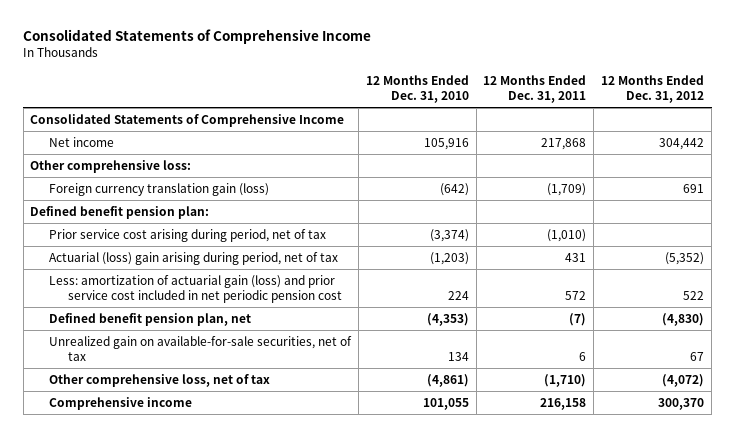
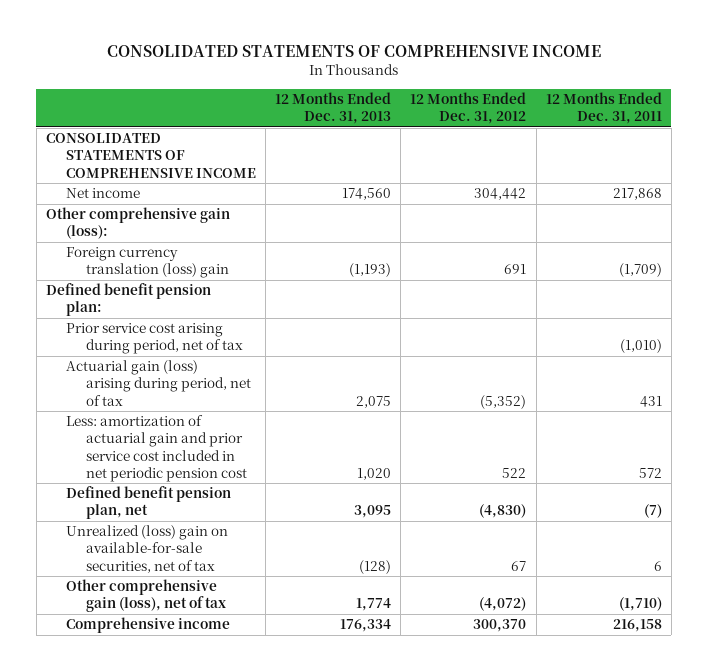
[23,29,372,45] Consolidated Statements of Comprehensive Income -> [106,45,601,58] CONSOLIDATED STATEMENTS OF COMPREHENSIVE INCOME
[365,75,469,104] 12 Months Ended Dec. 31, 2010 -> none
none -> [275,91,392,125] 12 Months Ended Dec. 31, 2013
[30,113,345,127] Consolidated Statements of Comprehensive Income -> [45,133,256,178] CONSOLIDATED STATEMENTS OF COMPREHENSIVE INCOME
[30,159,192,173] Other comprehensive loss: -> [45,207,230,240] Other comprehensive gain (loss):
[49,182,270,196] Foreign currency translation gain (loss) -> [65,247,229,279] Foreign currency translation (loss) gain
[49,251,339,265] Actuarial (loss) gain arising during period, net of tax -> [65,360,251,406] Actuarial gain (loss) arising during period, net of tax
[49,274,342,303] Less: amortization of actuarial gain (loss) and prior service cost included in net periodic pension cost -> [65,415,247,482] Less: amortization of actuarial gain and prior service cost included in net periodic pension cost
[49,335,353,361] Unrealized gain on available-for-sale securities, net of tax -> [65,525,228,573] Unrealized (loss) gain on available-for-sale securities, net of tax
[49,373,271,387] Other comprehensive loss, net of tax -> [65,579,226,613] Other comprehensive gain (loss), net of tax

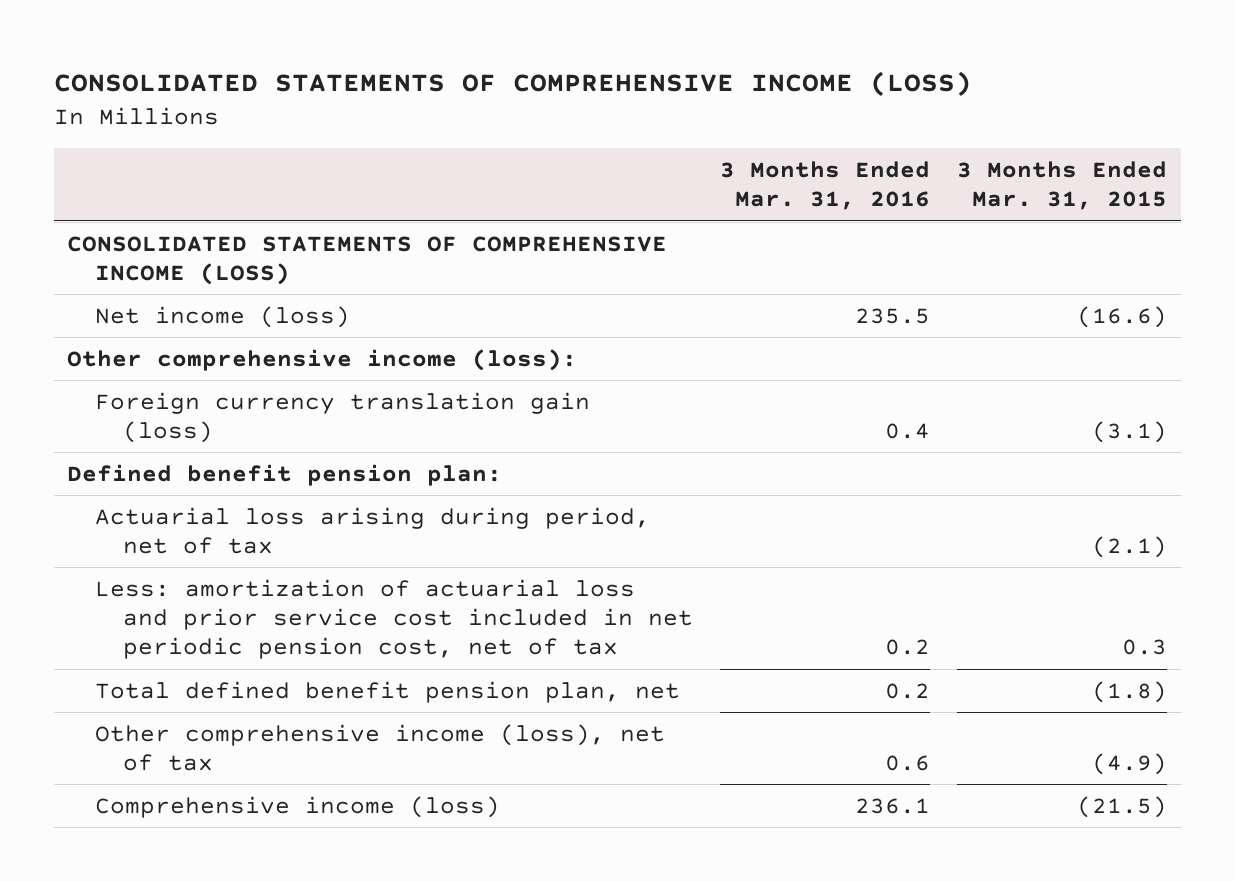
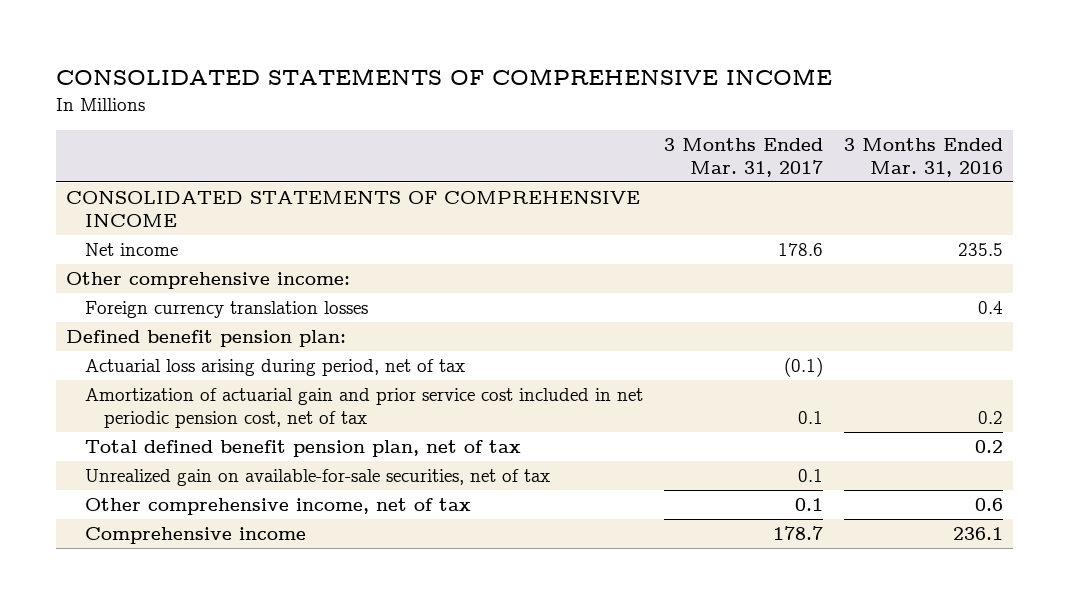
[53,71,972,97] CONSOLIDATED STATEMENTS OF COMPREHENSIVE INCOME (LOSS) -> [55,68,832,86] CONSOLIDATED STATEMENTS OF COMPREHENSIVE INCOME
[957,160,1168,211] 3 Months Ended Mar. 31, 2015 -> none
none -> [663,137,823,177] 3 Months Ended Mar. 31, 2017
[67,235,668,286] CONSOLIDATED STATEMENTS OF COMPREHENSIVE INCOME (LOSS) -> [66,191,641,228] CONSOLIDATED STATEMENTS OF COMPREHENSIVE INCOME
[95,305,351,328] Net income (loss) -> [85,243,179,257] Net income
[67,348,578,371] Other comprehensive income (loss): -> [66,272,351,290] Other comprehensive income:
[95,391,591,444] Foreign currency translation gain (loss) -> [85,301,369,319] Foreign currency translation losses
[95,578,694,660] Less: amortization of actuarial loss and prior service cost included in net periodic pension cost, net of tax -> [85,388,644,429] Amortization of actuarial gain and prior service cost included in net periodic pension cost, net of tax
[95,680,681,703] Total defined benefit pension plan, net -> [85,440,522,458] Total defined benefit pension plan, net of tax
none -> [85,469,551,487] Unrealized gain on available-for-sale securities, net of tax
[95,723,666,772] Other comprehensive income (loss), net of tax -> [85,498,472,516] Other comprehensive income, net of tax
[95,795,501,818] Comprehensive income (loss) -> [85,527,307,545] Comprehensive income

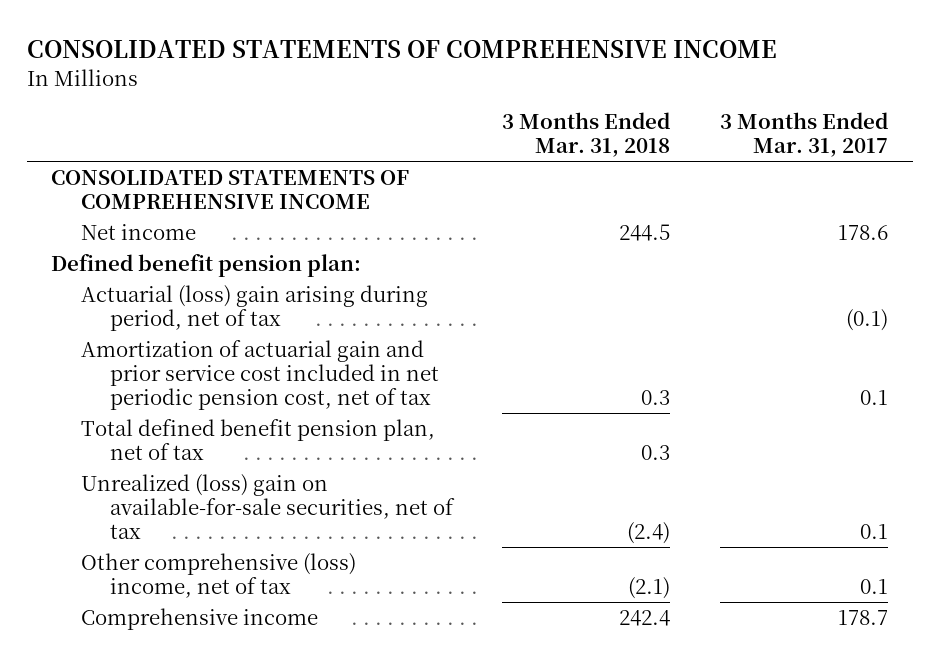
[843,137,1003,177] 3 Months Ended Mar. 31, 2016 -> none
none -> [502,112,671,158] 3 Months Ended Mar. 31, 2018
[66,272,351,290] Other comprehensive income: -> none
[85,301,369,319] Foreign currency translation losses -> none
[85,359,466,377] Actuarial loss arising during period, net of tax -> [80,285,428,332] Actuarial (loss) gain arising during period, net of tax
[85,469,551,487] Unrealized gain on available-for-sale securities, net of tax -> [80,474,455,540] Unrealized (loss) gain on available-for-sale securities, net of tax
[85,498,472,516] Other comprehensive income, net of tax -> [80,553,356,599] Other comprehensive (loss) income, net of tax

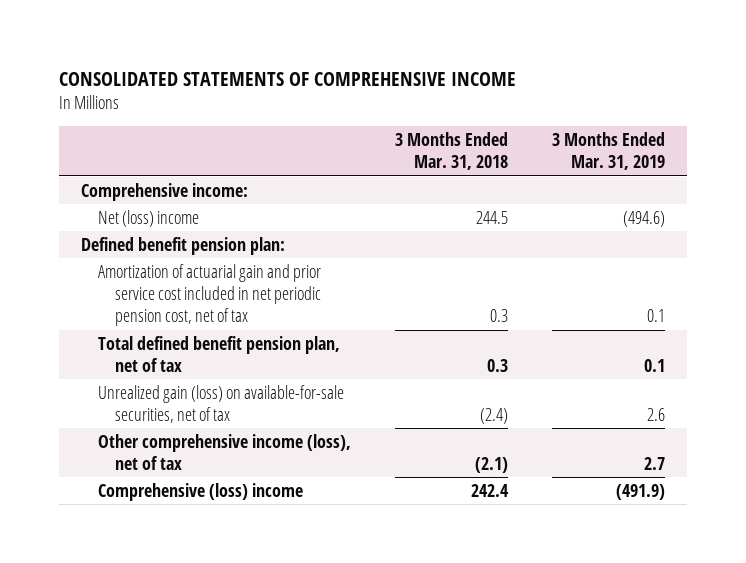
[720,112,889,158] 3 Months Ended Mar. 31, 2017 -> none
none -> [551,132,665,171] 3 Months Ended Mar. 31, 2019
[51,170,410,210] CONSOLIDATED STATEMENTS OF COMPREHENSIVE INCOME -> none
none -> [80,182,248,201] Comprehensive income:
[80,224,196,241] Net income -> [97,209,199,227] Net (loss) income
[80,285,428,332] Actuarial (loss) gain arising during period, net of tax -> none
[80,474,455,540] Unrealized (loss) gain on available-for-sale securities, net of tax -> [97,384,344,424] Unrealized gain (loss) on available-for-sale securities, net of tax
[80,553,356,599] Other comprehensive (loss) income, net of tax -> [97,433,351,471] Other comprehensive income (loss), net of tax
[80,608,318,631] Comprehensive income -> [97,482,303,501] Comprehensive (loss) income

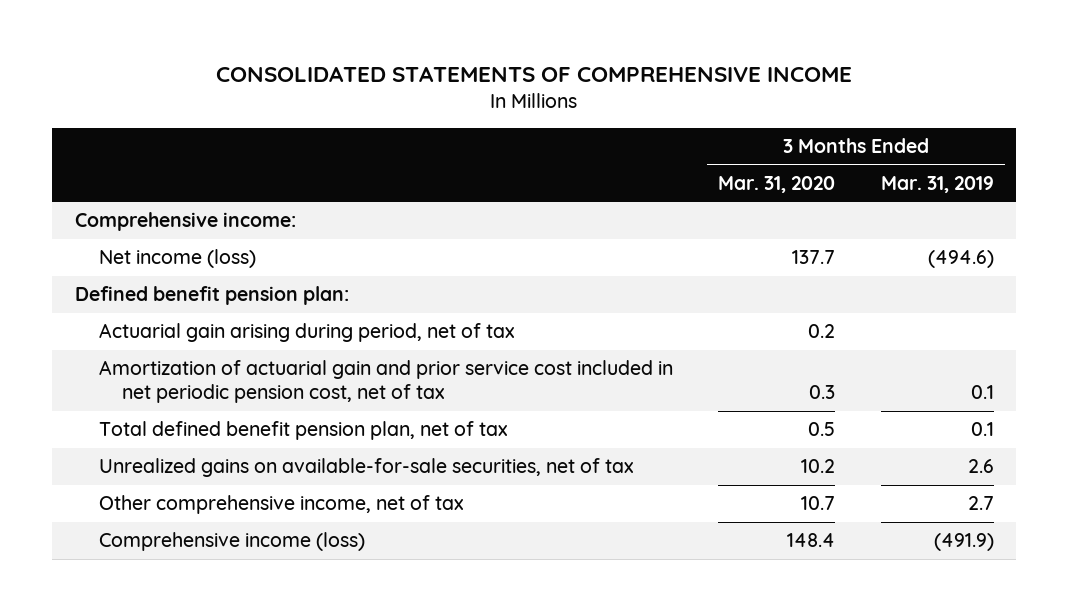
[394,132,508,171] 3 Months Ended Mar. 31, 2018 -> none
none -> [718,175,836,193] Mar. 31, 2020
[97,209,199,227] Net (loss) income -> [98,249,256,269] Net income (loss)
none -> [98,323,515,343] Actuarial gain arising during period, net of tax
[97,384,344,424] Unrealized gain (loss) on available-for-sale securities, net of tax -> [98,458,634,478] Unrealized gains on available-for-sale securities, net of tax
[97,433,351,471] Other comprehensive income (loss), net of tax -> [98,495,464,515] Other comprehensive income, net of tax
[97,482,303,501] Comprehensive (loss) income -> [98,532,365,552] Comprehensive income (loss)

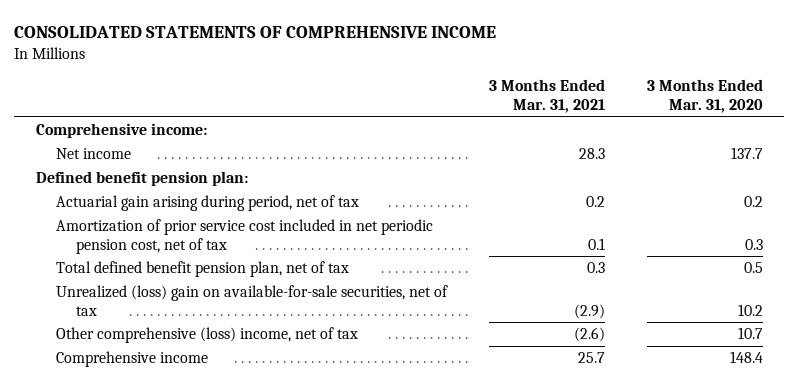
[880,175,994,193] Mar. 31, 2019 -> none
none -> [488,79,605,113] 3 Months Ended Mar. 31, 2021
[98,249,256,269] Net income (loss) -> [55,148,131,160] Net income
[98,360,673,404] Amortization of actuarial gain and prior service cost included in net periodic pension cost, net of tax -> [55,219,433,254] Amortization of prior service cost included in net periodic pension cost, net of tax
[98,458,634,478] Unrealized gains on available-for-sale securities, net of tax -> [55,285,448,316] Unrealized (loss) gain on available-for-sale securities, net of tax
[98,495,464,515] Other comprehensive income, net of tax -> [55,327,358,344] Other comprehensive (loss) income, net of tax
[98,532,365,552] Comprehensive income (loss) -> [55,351,208,368] Comprehensive income

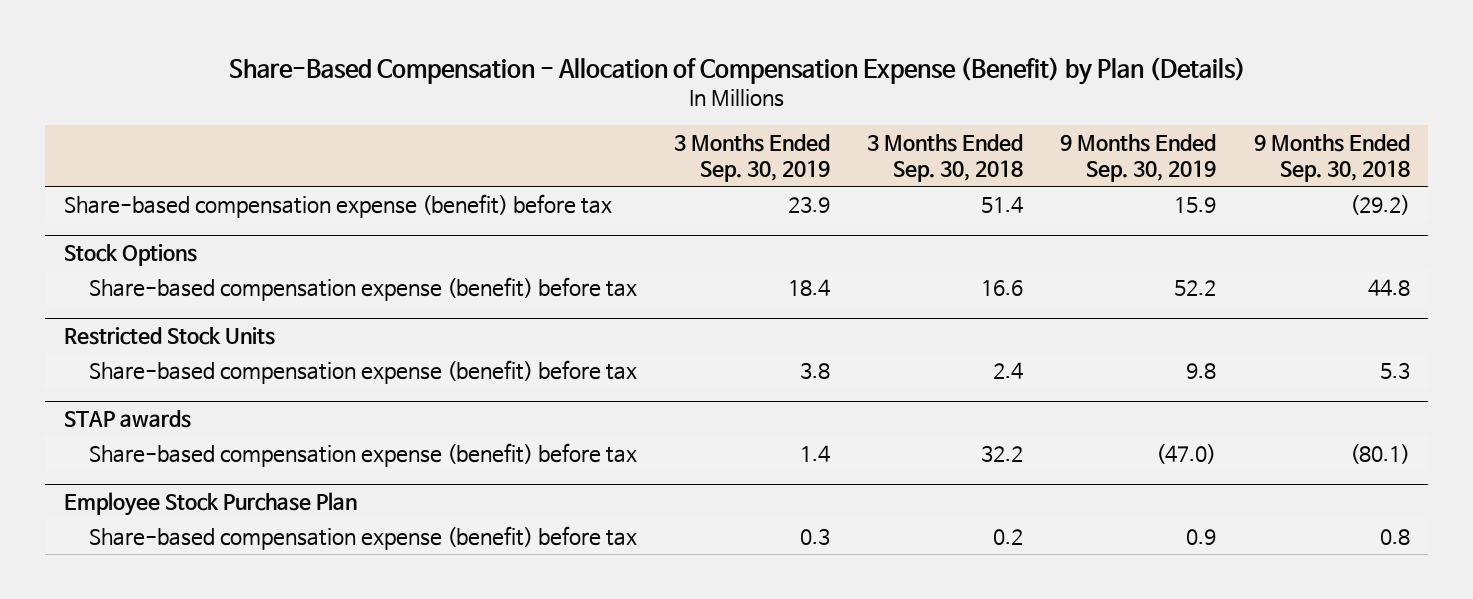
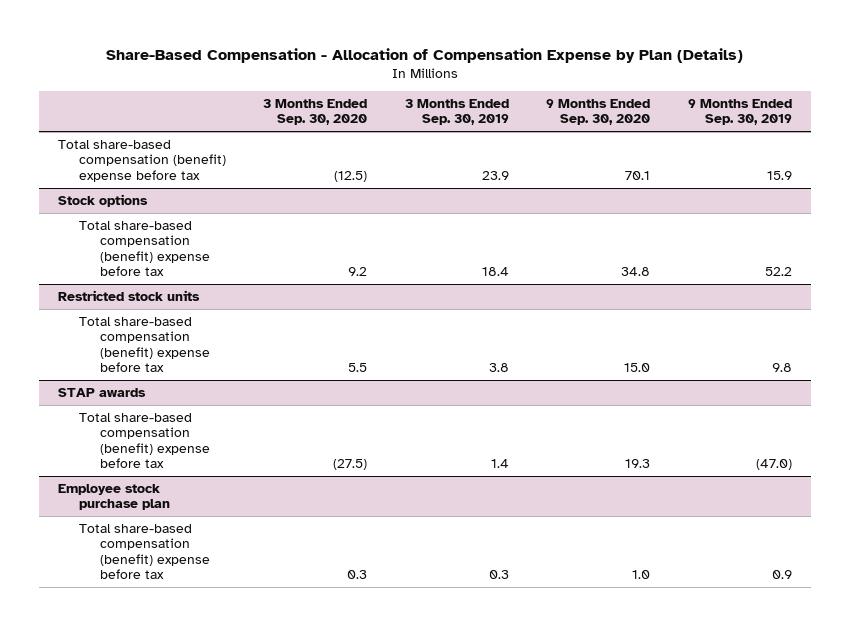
[228,56,1246,85] Share-Based Compensation - Allocation of Compensation Expense (Benefit) by Plan (Details) -> [106,47,744,63] Share-Based Compensation - Allocation of Compensation Expense by Plan (Details)
[867,134,1024,183] 3 Months Ended Sep. 30, 2018 -> none
[1253,134,1410,183] 9 Months Ended Sep. 30, 2018 -> none
none -> [263,99,368,126] 3 Months Ended Sep. 30, 2020
none -> [546,99,651,126] 9 Months Ended Sep. 30, 2020
[63,194,612,219] Share-based compensation expense (benefit) before tax -> [58,139,226,182] Total share-based compensation (benefit) expense before tax
[63,244,197,267] Stock Options -> [58,193,149,207] Stock options
[88,277,637,302] Share-based compensation expense (benefit) before tax -> [78,220,210,276] Total share-based compensation (benefit) expense before tax
[63,327,275,346] Restricted Stock Units -> [58,289,201,301] Restricted stock units
[88,360,637,385] Share-based compensation expense (benefit) before tax -> [78,316,210,372] Total share-based compensation (benefit) expense before tax
[88,443,637,468] Share-based compensation expense (benefit) before tax -> [78,412,210,468] Total share-based compensation (benefit) expense before tax
[63,492,357,517] Employee Stock Purchase Plan -> [58,483,170,511] Employee stock purchase plan
[88,526,637,551] Share-based compensation expense (benefit) before tax -> [78,523,210,579] Total share-based compensation (benefit) expense before tax

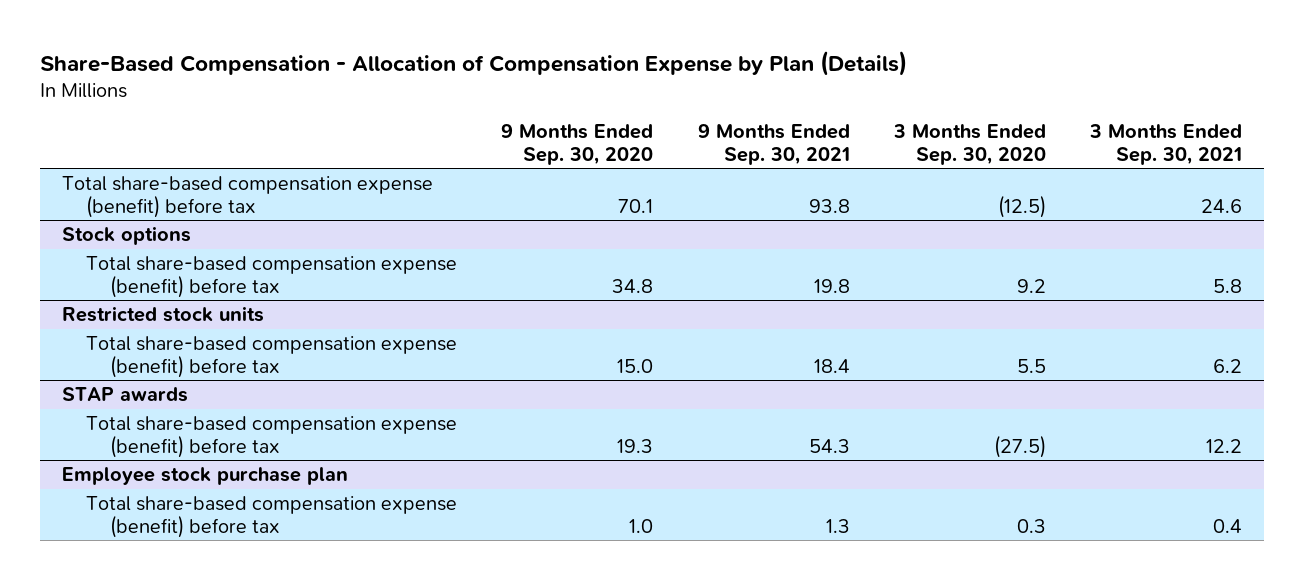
[404,99,509,126] 3 Months Ended Sep. 30, 2019 -> none
[688,99,793,126] 9 Months Ended Sep. 30, 2019 -> none
none -> [697,124,850,165] 9 Months Ended Sep. 30, 2021
none -> [1089,124,1243,165] 3 Months Ended Sep. 30, 2021
[58,139,226,182] Total share-based compensation (benefit) expense before tax -> [62,176,434,218] Total share-based compensation expense (benefit) before tax
[78,220,210,276] Total share-based compensation (benefit) expense before tax -> [85,256,457,298] Total share-based compensation expense (benefit) before tax
[78,316,210,372] Total share-based compensation (benefit) expense before tax -> [85,336,457,378] Total share-based compensation expense (benefit) before tax
[78,412,210,468] Total share-based compensation (benefit) expense before tax -> [85,416,457,458] Total share-based compensation expense (benefit) before tax
[78,523,210,579] Total share-based compensation (benefit) expense before tax -> [85,496,457,538] Total share-based compensation expense (benefit) before tax

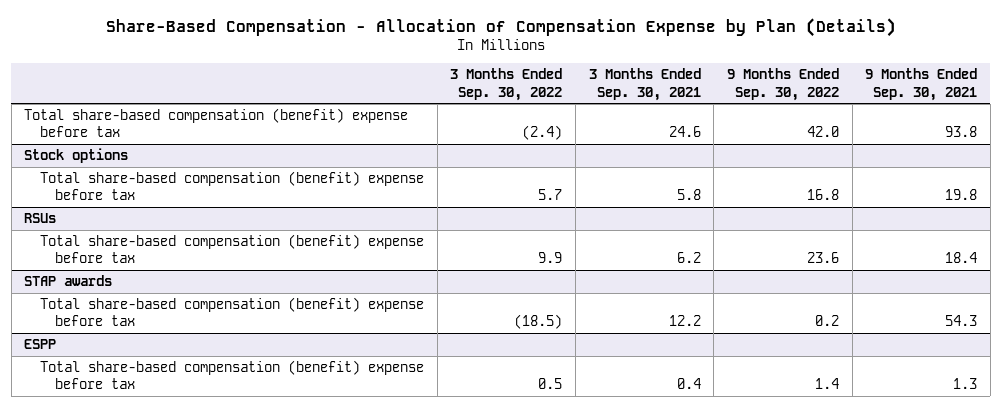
[501,124,654,165] 9 Months Ended Sep. 30, 2020 -> none
[892,124,1046,165] 3 Months Ended Sep. 30, 2020 -> none
none -> [450,68,563,101] 3 Months Ended Sep. 30, 2022
none -> [726,68,839,101] 9 Months Ended Sep. 30, 2022
[62,176,434,218] Total share-based compensation expense (benefit) before tax -> [24,108,409,138] Total share-based compensation (benefit) expense before tax
[85,256,457,298] Total share-based compensation expense (benefit) before tax -> [39,171,424,201] Total share-based compensation (benefit) expense before tax
[62,306,265,323] Restricted stock units -> [24,213,57,224] RSUs
[85,336,457,378] Total share-based compensation expense (benefit) before tax -> [39,234,424,264] Total share-based compensation (benefit) expense before tax
[85,416,457,458] Total share-based compensation expense (benefit) before tax -> [39,297,424,327] Total share-based compensation (benefit) expense before tax
[62,467,349,486] Employee stock purchase plan -> [24,339,57,350] ESPP
[85,496,457,538] Total share-based compensation expense (benefit) before tax -> [39,360,424,390] Total share-based compensation (benefit) expense before tax

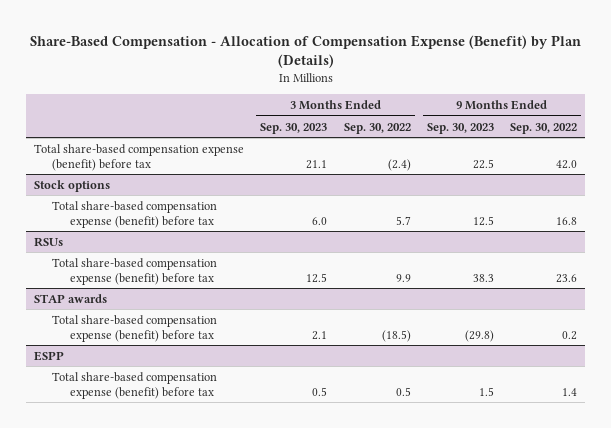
[105,18,896,38] Share-Based Compensation - Allocation of Compensation Expense by Plan (Details) -> [29,34,581,68] Share-Based Compensation - Allocation of Compensation Expense (Benefit) by Plan (Details)
[588,68,701,101] 3 Months Ended Sep. 30, 2021 -> none
[865,68,978,101] 9 Months Ended Sep. 30, 2021 -> none
none -> [260,122,328,134] Sep. 30, 2023
none -> [426,122,494,134] Sep. 30, 2023
[24,108,409,138] Total share-based compensation (benefit) expense before tax -> [34,143,245,171] Total share-based compensation expense (benefit) before tax
[39,171,424,201] Total share-based compensation (benefit) expense before tax -> [52,200,218,228] Total share-based compensation expense (benefit) before tax
[39,234,424,264] Total share-based compensation (benefit) expense before tax -> [52,257,218,285] Total share-based compensation expense (benefit) before tax
[39,297,424,327] Total share-based compensation (benefit) expense before tax -> [52,314,218,342] Total share-based compensation expense (benefit) before tax
[39,360,424,390] Total share-based compensation (benefit) expense before tax -> [52,371,218,399] Total share-based compensation expense (benefit) before tax

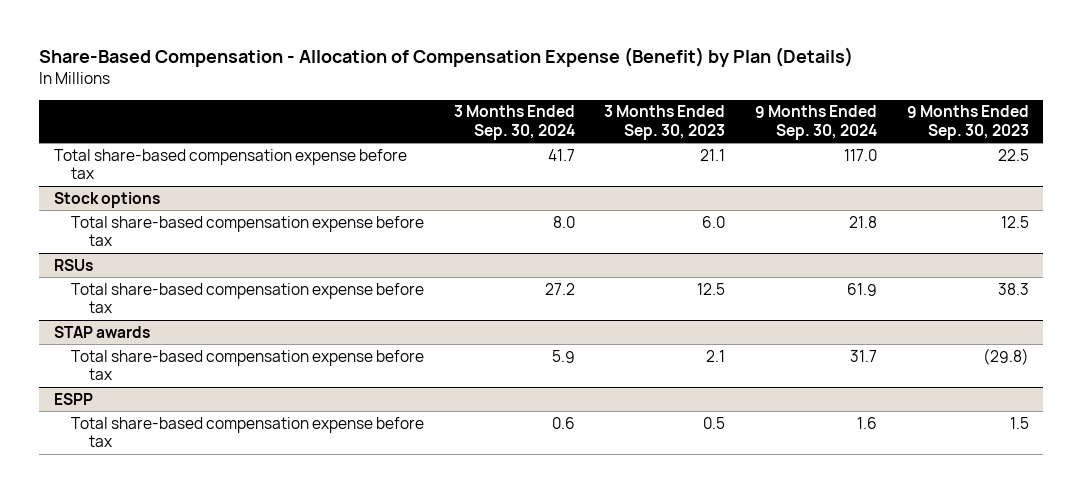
[343,122,411,134] Sep. 30, 2022 -> none
[510,122,578,134] Sep. 30, 2022 -> none
none -> [453,105,575,140] 3 Months Ended Sep. 30, 2024
none -> [754,105,877,140] 9 Months Ended Sep. 30, 2024
[34,143,245,171] Total share-based compensation expense (benefit) before tax -> [54,148,408,180] Total share-based compensation expense before tax
[52,200,218,228] Total share-based compensation expense (benefit) before tax -> [71,215,425,247] Total share-based compensation expense before tax
[52,257,218,285] Total share-based compensation expense (benefit) before tax -> [71,282,425,314] Total share-based compensation expense before tax
[52,314,218,342] Total share-based compensation expense (benefit) before tax -> [71,349,425,381] Total share-based compensation expense before tax
[52,371,218,399] Total share-based compensation expense (benefit) before tax -> [71,416,425,448] Total share-based compensation expense before tax

